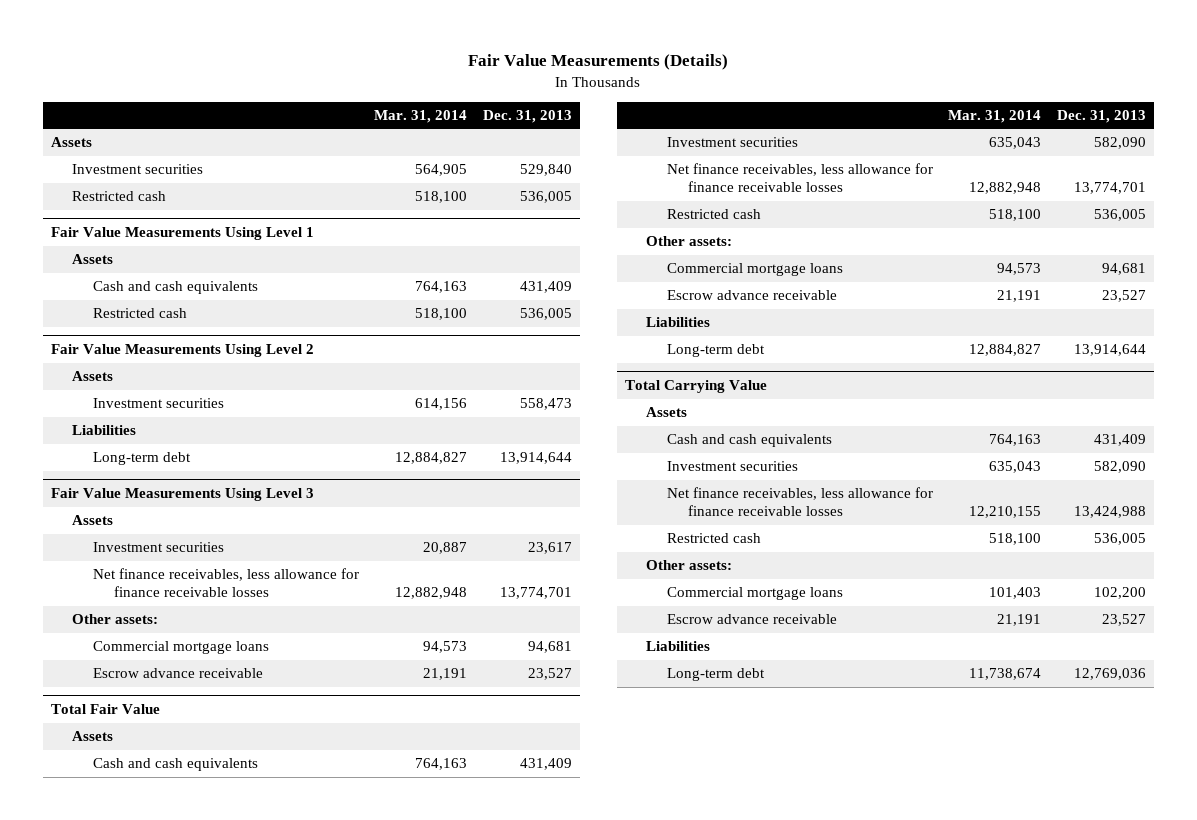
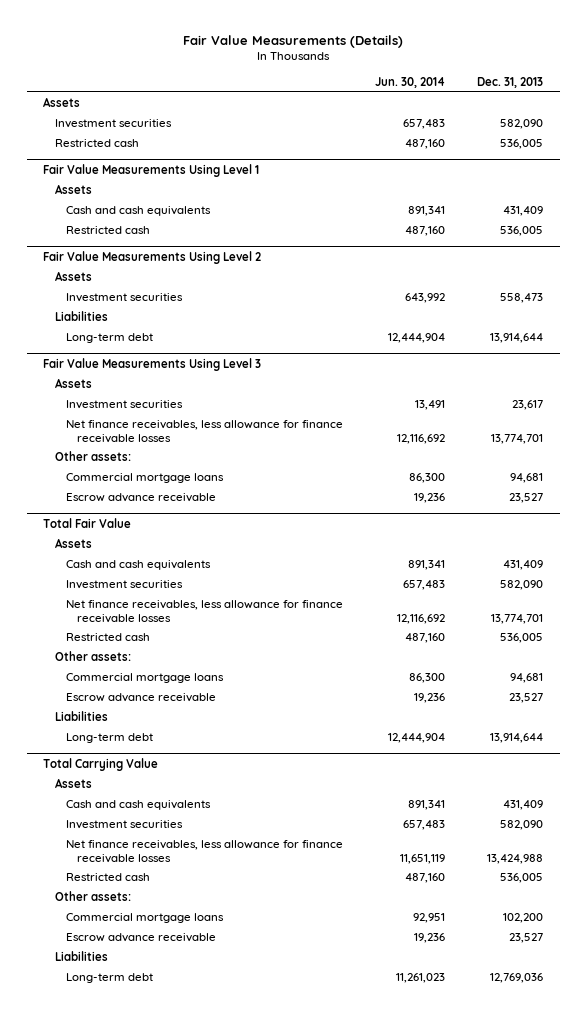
[374,109,468,123] Mar. 31, 2014 -> none
none -> [375,76,446,88] Jun. 30, 2014
[520,164,573,177] 529,840 -> [500,119,544,130] 582,090

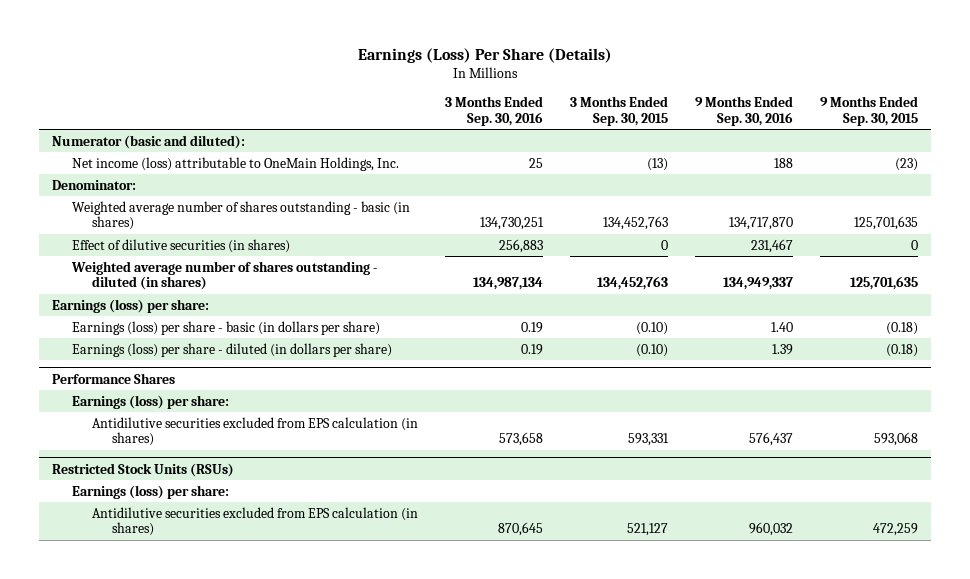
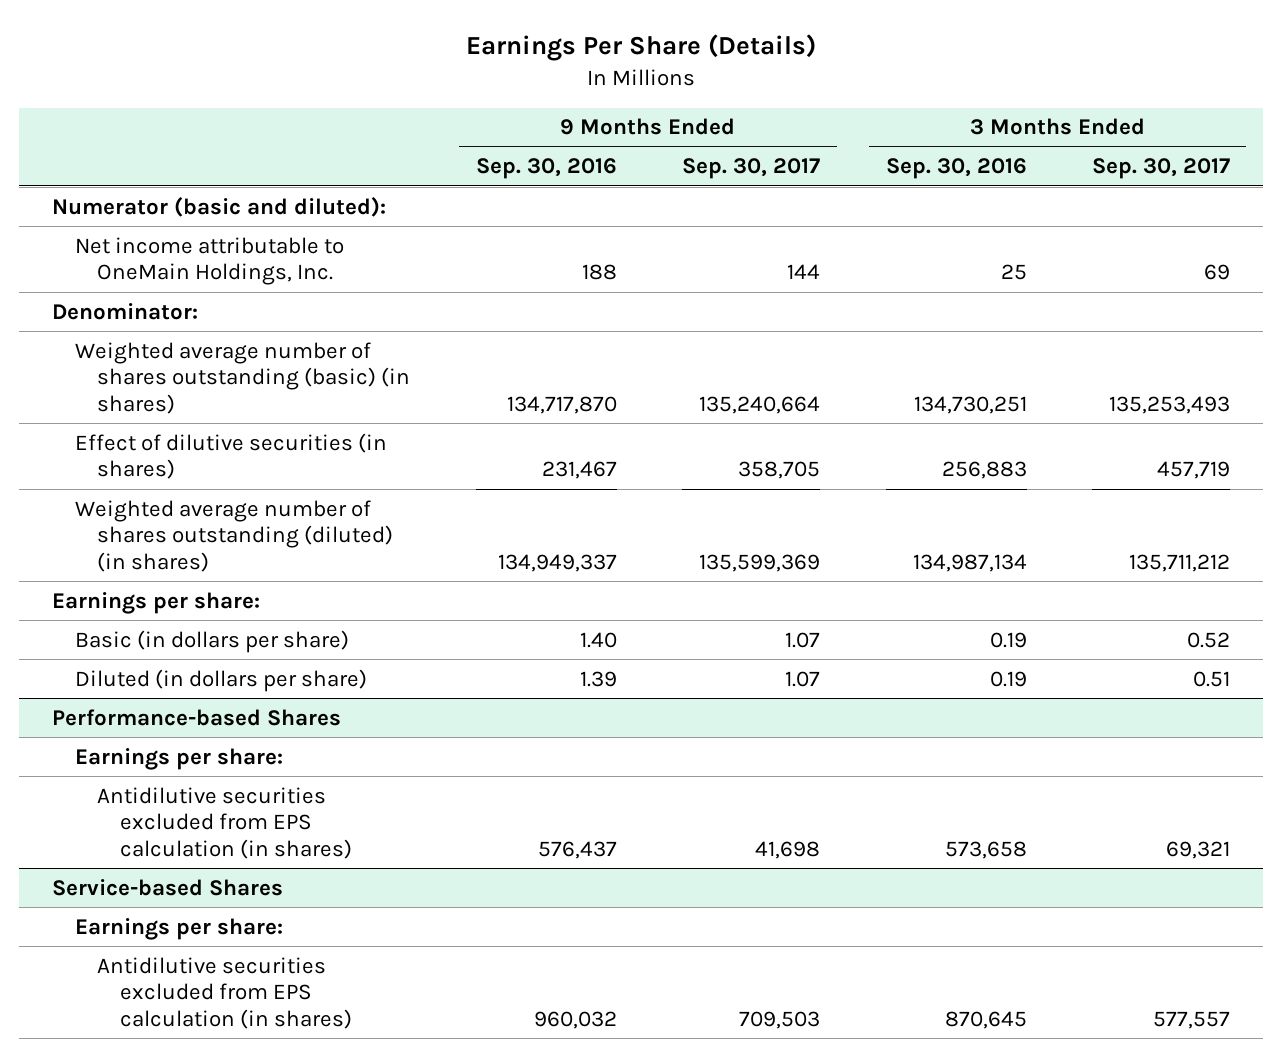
[357,47,612,63] Earnings (Loss) Per Share (Details) -> [465,34,816,62] Earnings Per Share (Details)
[569,96,668,127] 3 Months Ended Sep. 30, 2015 -> none
[819,96,918,127] 9 Months Ended Sep. 30, 2015 -> none
none -> [682,158,821,180] Sep. 30, 2017
none -> [1092,158,1231,180] Sep. 30, 2017
[71,156,399,171] Net income (loss) attributable to OneMain Holdings, Inc. -> [74,236,344,286] Net income attributable to OneMain Holdings, Inc.
[71,200,410,231] Weighted average number of shares outstanding - basic (in shares) -> [74,341,411,415] Weighted average number of shares outstanding (basic) (in shares)
[70,260,377,291] Weighted average number of shares outstanding - diluted (in shares) -> [74,499,394,573] Weighted average number of shares outstanding (diluted) (in shares)
[52,298,210,313] Earnings (loss) per share: -> [51,591,260,614] Earnings per share:
[71,320,380,335] Earnings (loss) per share - basic (in dollars per share) -> [74,629,349,653] Basic (in dollars per share)
[71,342,392,357] Earnings (loss) per share - diluted (in dollars per share) -> [74,668,367,692] Diluted (in dollars per share)
[52,372,176,384] Performance Shares -> [51,708,341,726] Performance-based Shares
[71,394,229,409] Earnings (loss) per share: -> [74,747,283,770] Earnings per share:
[52,462,235,477] Restricted Stock Units (RSUs) -> [51,878,283,896] Service-based Shares
[71,484,229,499] Earnings (loss) per share: -> [74,917,283,940] Earnings per share:

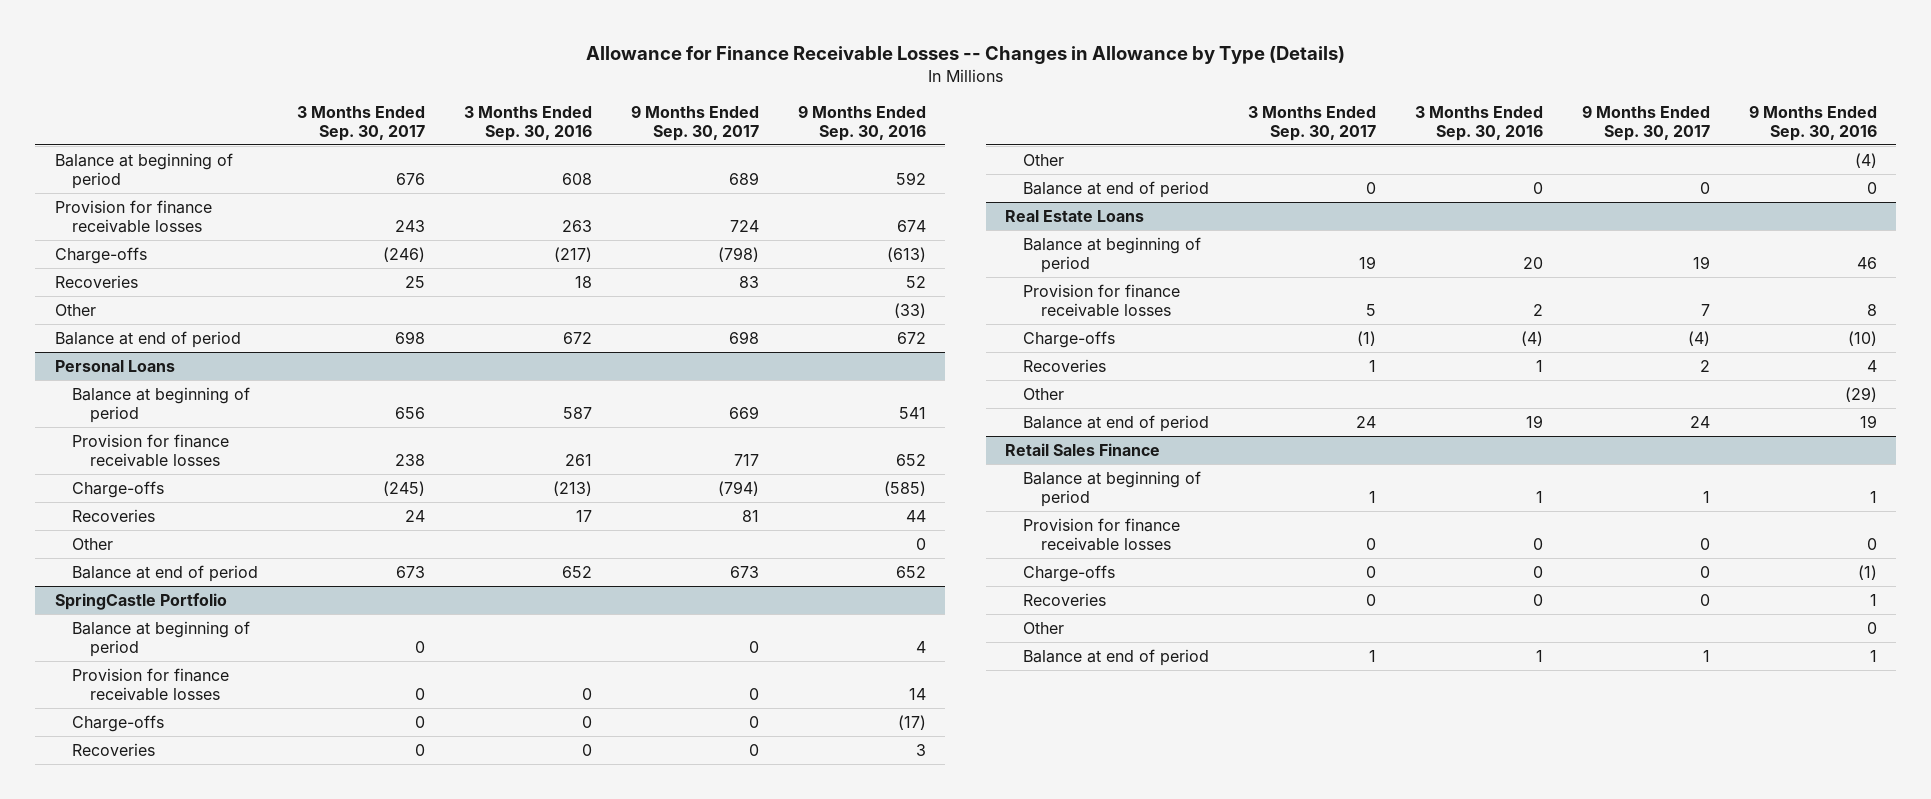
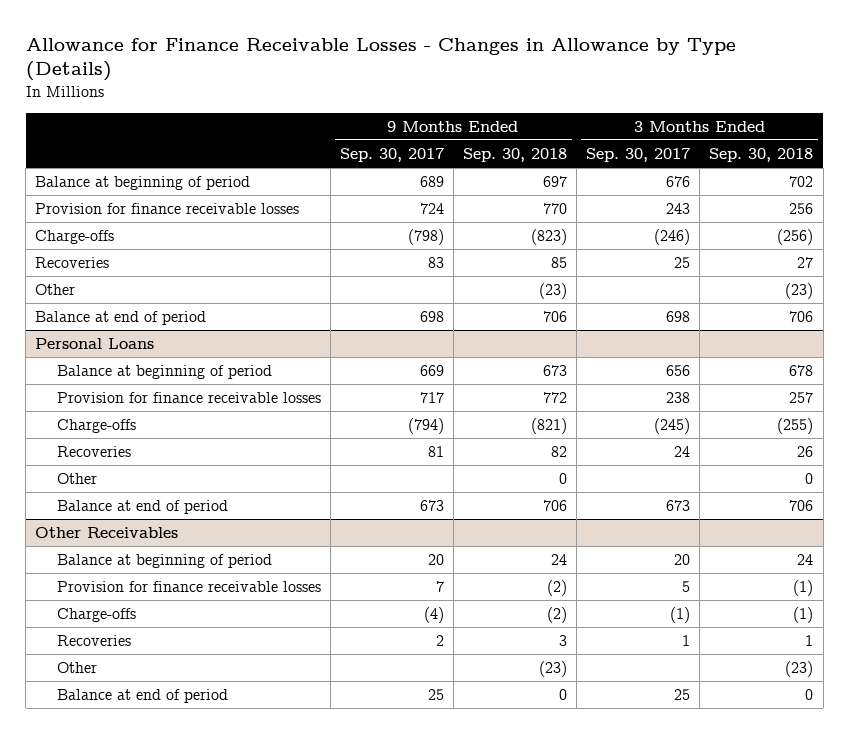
[585,46,1345,65] Allowance for Finance Receivable Losses -- Changes in Allowance by Type (Details) -> [25,37,736,82] Allowance for Finance Receivable Losses - Changes in Allowance by Type (Details)
[464,105,593,141] 3 Months Ended Sep. 30, 2016 -> none
[797,104,926,141] 9 Months Ended Sep. 30, 2016 -> none
none -> [463,148,568,163] Sep. 30, 2018
none -> [709,148,814,163] Sep. 30, 2018
[54,592,227,610] SpringCastle Portfolio -> none
[72,667,230,701] Provision for finance receivable losses -> none
[72,714,165,732] Charge-offs -> none
[72,742,156,756] Recoveries -> none
[1023,153,1065,166] Other -> none
[1023,180,1210,198] Balance at end of period -> none
[1005,209,1145,222] Real Estate Loans -> none
[1023,236,1202,273] Balance at beginning of period -> none
none -> [35,527,179,539] Other Receivables
[415,640,426,653] 0 -> [674,554,691,566] 20
[749,640,760,653] 0 -> [427,554,444,566] 20
[1005,442,1161,456] Retail Sales Finance -> none
[1023,470,1202,507] Balance at beginning of period -> none
[1023,517,1181,551] Provision for finance receivable losses -> none
[1023,564,1116,582] Charge-offs -> none
[1023,592,1107,606] Recoveries -> none
[1023,621,1065,634] Other -> none
[1023,648,1210,666] Balance at end of period -> none
[1356,415,1377,428] 24 -> [674,689,691,701] 25
[1689,415,1710,428] 24 -> [427,689,444,701] 25

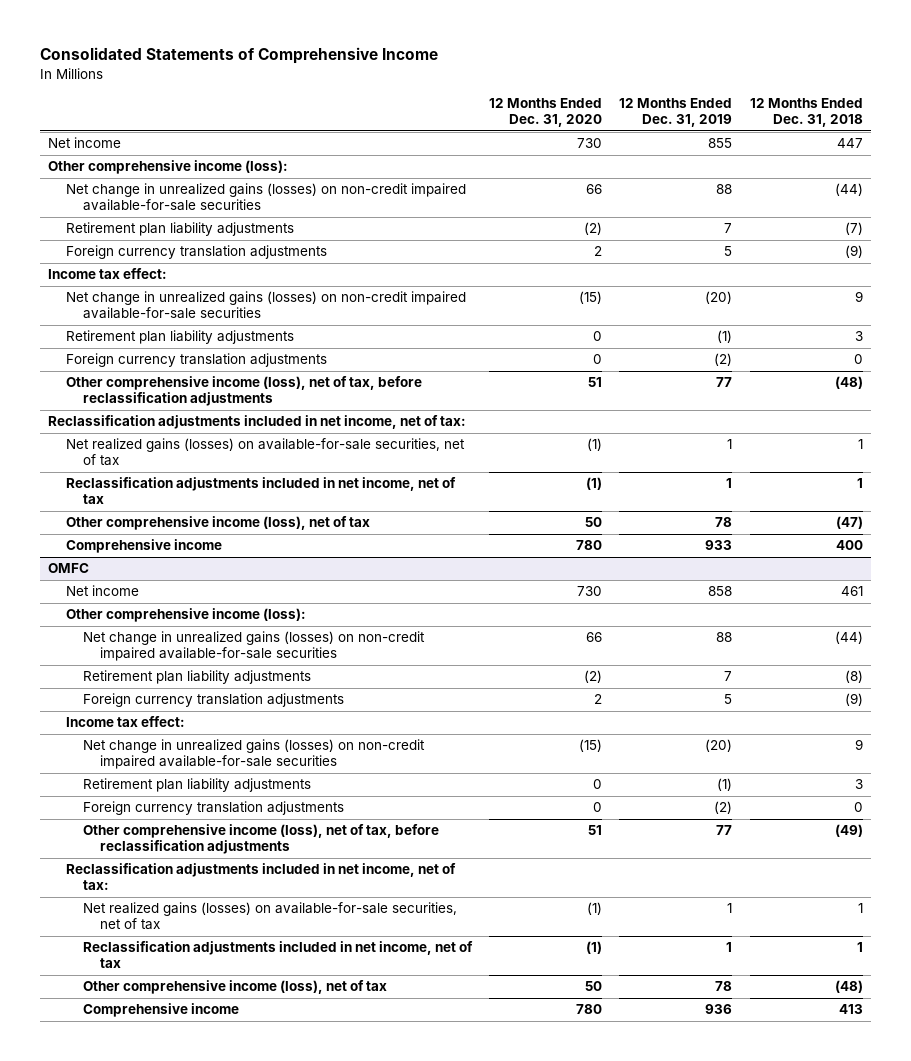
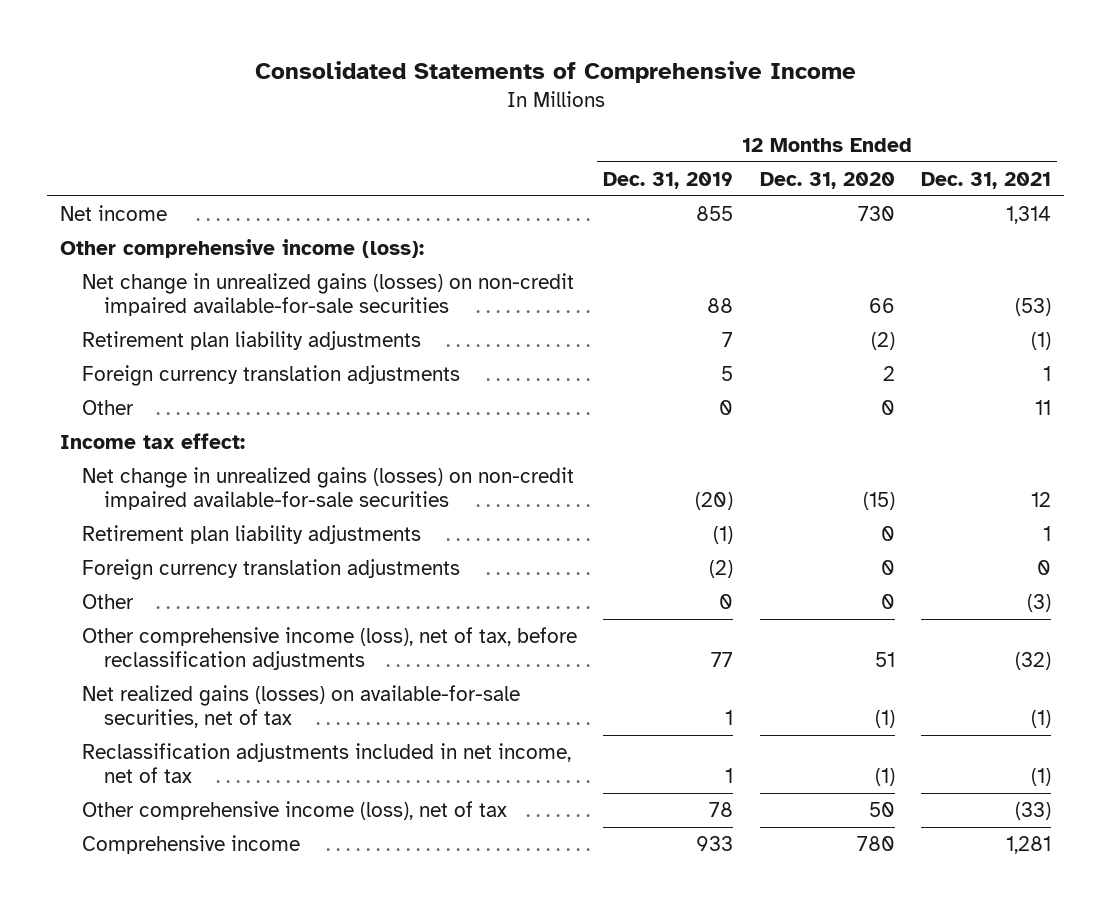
[749,98,863,128] 12 Months Ended Dec. 31, 2018 -> none
none -> [920,171,1051,189] Dec. 31, 2021
none -> [81,400,134,416] Other
none -> [81,594,134,610] Other
[48,415,467,430] Reclassification adjustments included in net income, net of tax: -> none
[48,563,90,574] OMFC -> none
[65,585,139,597] Net income -> none
[65,608,306,623] Other comprehensive income (loss): -> none
[82,631,425,662] Net change in unrealized gains (losses) on non-credit impaired available-for-sale securities -> none
[82,670,311,685] Retirement plan liability adjustments -> none
[82,693,344,708] Foreign currency translation adjustments -> none
[65,716,185,728] Income tax effect: -> none
[82,739,425,770] Net change in unrealized gains (losses) on non-credit impaired available-for-sale securities -> none
[82,778,311,793] Retirement plan liability adjustments -> none
[82,801,344,816] Foreign currency translation adjustments -> none
[82,824,439,855] Other comprehensive income (loss), net of tax, before reclassification adjustments -> none
[65,863,456,891] Reclassification adjustments included in net income, net of tax: -> none
[82,902,457,931] Net realized gains (losses) on available-for-sale securities, net of tax -> none
[82,941,473,969] Reclassification adjustments included in net income, net of tax -> none
[82,980,387,995] Other comprehensive income (loss), net of tax -> none
[82,1003,239,1018] Comprehensive income -> none

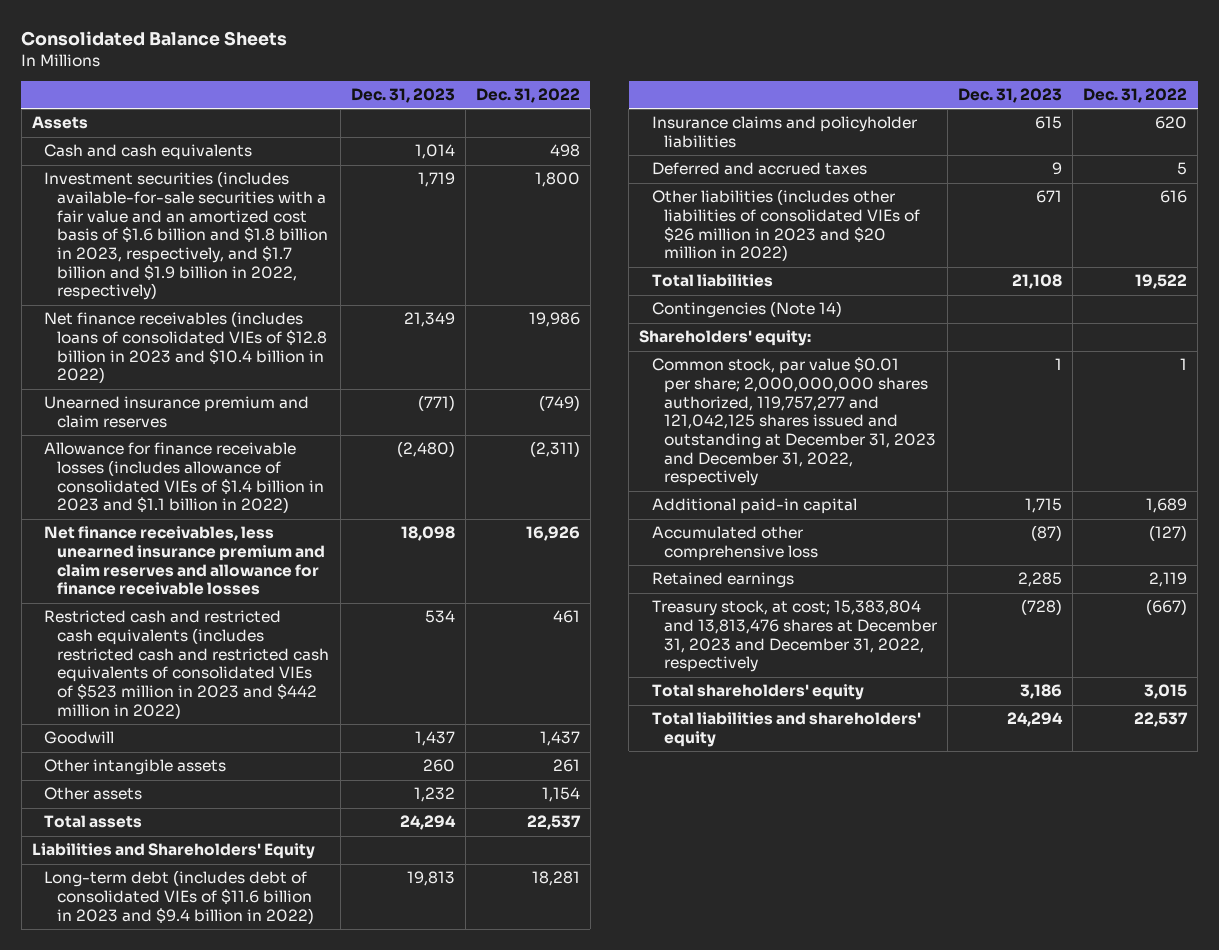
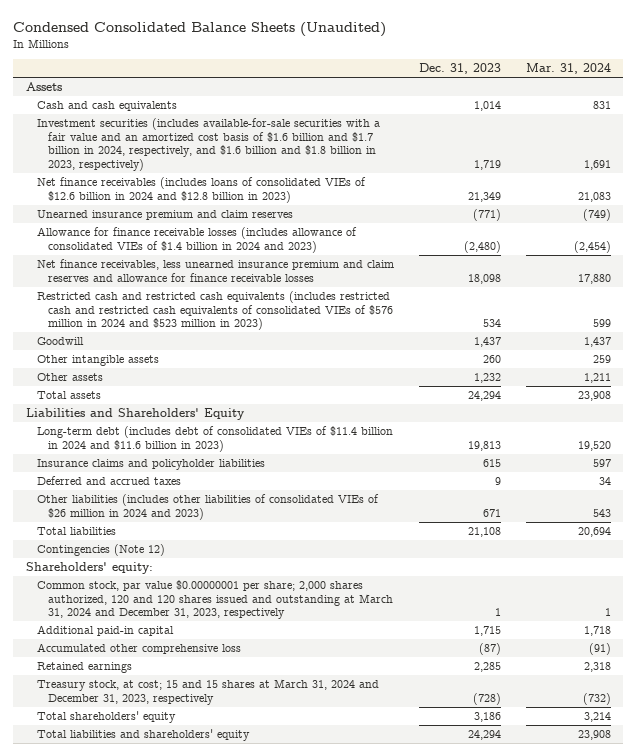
[21,30,288,46] Consolidated Balance Sheets -> [13,21,387,37] Condensed Consolidated Balance Sheets (Unaudited)
[475,88,580,104] Dec. 31, 2022 -> none
none -> [525,63,611,75] Mar. 31, 2024
[44,171,329,301] Investment securities (includes available-for-sale securities with a fair value and an amortized cost basis of $1.6 billion and $1.8 billion in 2023, respectively, and $1.7 billion and $1.9 billion in 2022, respectively) -> [36,118,380,171] Investment securities (includes available-for-sale securities with a fair value and an amortized cost basis of $1.6 billion and $1.7 billion in 2024, respectively, and $1.6 billion and $1.8 billion in 2023, respectively)
[44,311,328,384] Net finance receivables (includes loans of consolidated VIEs of $12.8 billion in 2023 and $10.4 billion in 2022) -> [36,177,366,203] Net finance receivables (includes loans of consolidated VIEs of $12.6 billion in 2024 and $12.8 billion in 2023)
[44,442,325,514] Allowance for finance receivable losses (includes allowance of consolidated VIEs of $1.4 billion in 2023 and $1.1 billion in 2022) -> [36,227,357,253] Allowance for finance receivable losses (includes allowance of consolidated VIEs of $1.4 billion in 2024 and 2023)
[44,610,330,719] Restricted cash and restricted cash equivalents (includes restricted cash and restricted cash equivalents of consolidated VIEs of $523 million in 2023 and $442 million in 2022) -> [36,291,393,331] Restricted cash and restricted cash equivalents (includes restricted cash and restricted cash equivalents of consolidated VIEs of $576 million in 2024 and $523 million in 2023)
[44,870,315,924] Long-term debt (includes debt of consolidated VIEs of $11.6 billion in 2023 and $9.4 billion in 2022) -> [36,426,393,452] Long-term debt (includes debt of consolidated VIEs of $11.4 billion in 2024 and $11.6 billion in 2023)
[651,189,921,262] Other liabilities (includes other liabilities of consolidated VIEs of $26 million in 2023 and $20 million in 2022) -> [36,494,379,520] Other liabilities (includes other liabilities of consolidated VIEs of $26 million in 2024 and 2023)
[651,301,842,319] Contingencies (Note 14) -> [36,544,165,557] Contingencies (Note 12)
[651,357,937,487] Common stock, par value $0.01 per share; 2,000,000,000 shares authorized, 119,757,277 and 121,042,125 shares issued and outstanding at December 31, 2023 and December 31, 2022, respectively -> [36,580,393,620] Common stock, par value $0.00000001 per share; 2,000 shares authorized, 120 and 120 shares issued and outstanding at March 31, 2024 and December 31, 2023, respectively
[651,600,938,673] Treasury stock, at cost; 15,383,804 and 13,813,476 shares at December 31, 2023 and December 31, 2022, respectively -> [36,679,379,705] Treasury stock, at cost; 15 and 15 shares at March 31, 2024 and December 31, 2023, respectively

